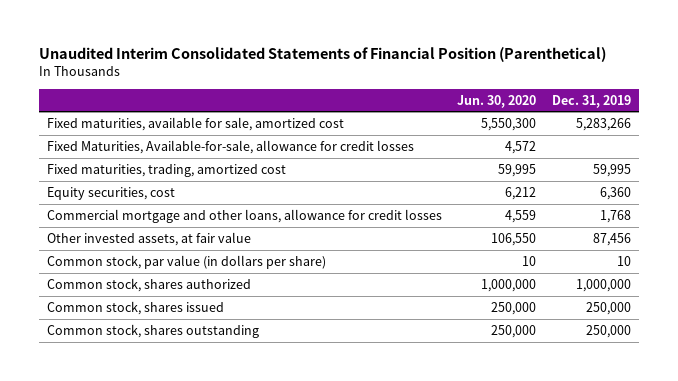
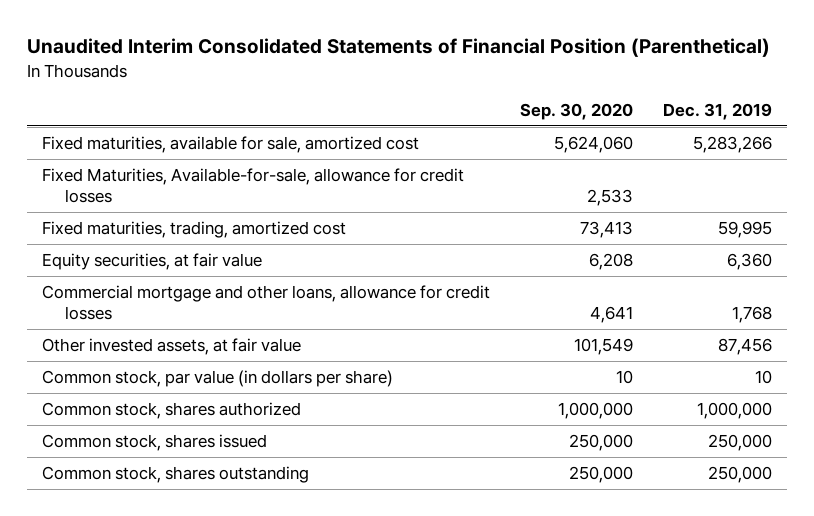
[457,94,537,108] Jun. 30, 2020 -> none
none -> [520,102,634,120] Sep. 30, 2020
[46,187,175,201] Equity securities, cost -> [41,253,262,271] Equity securities, at fair value

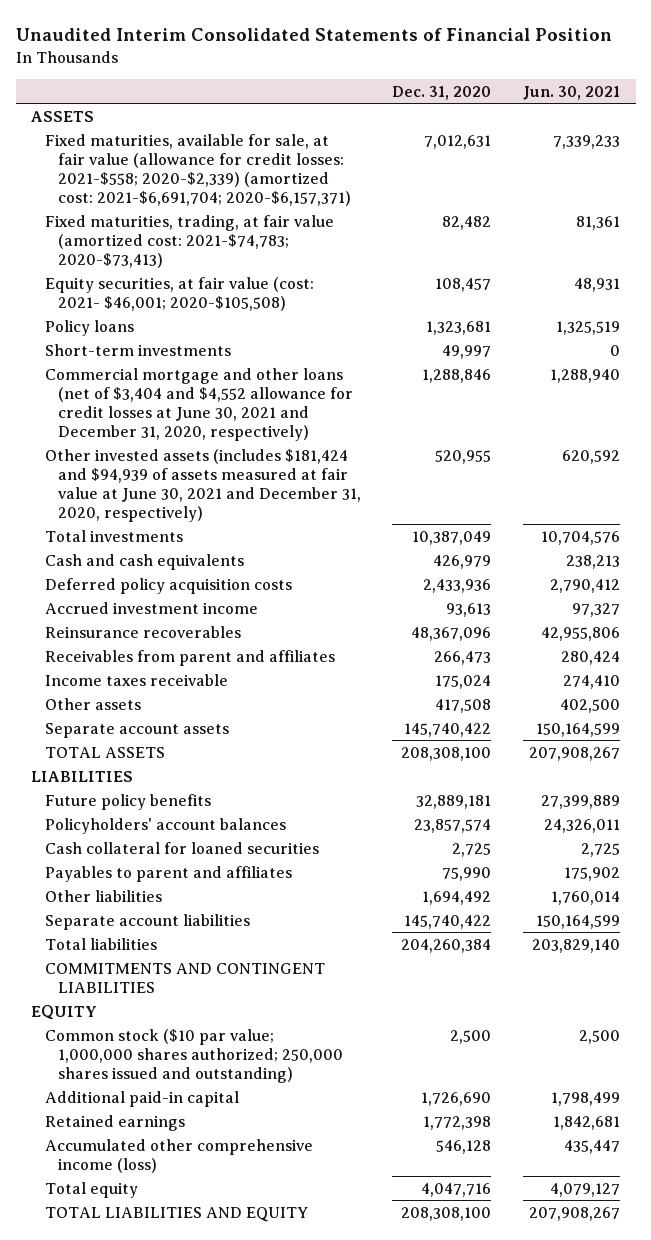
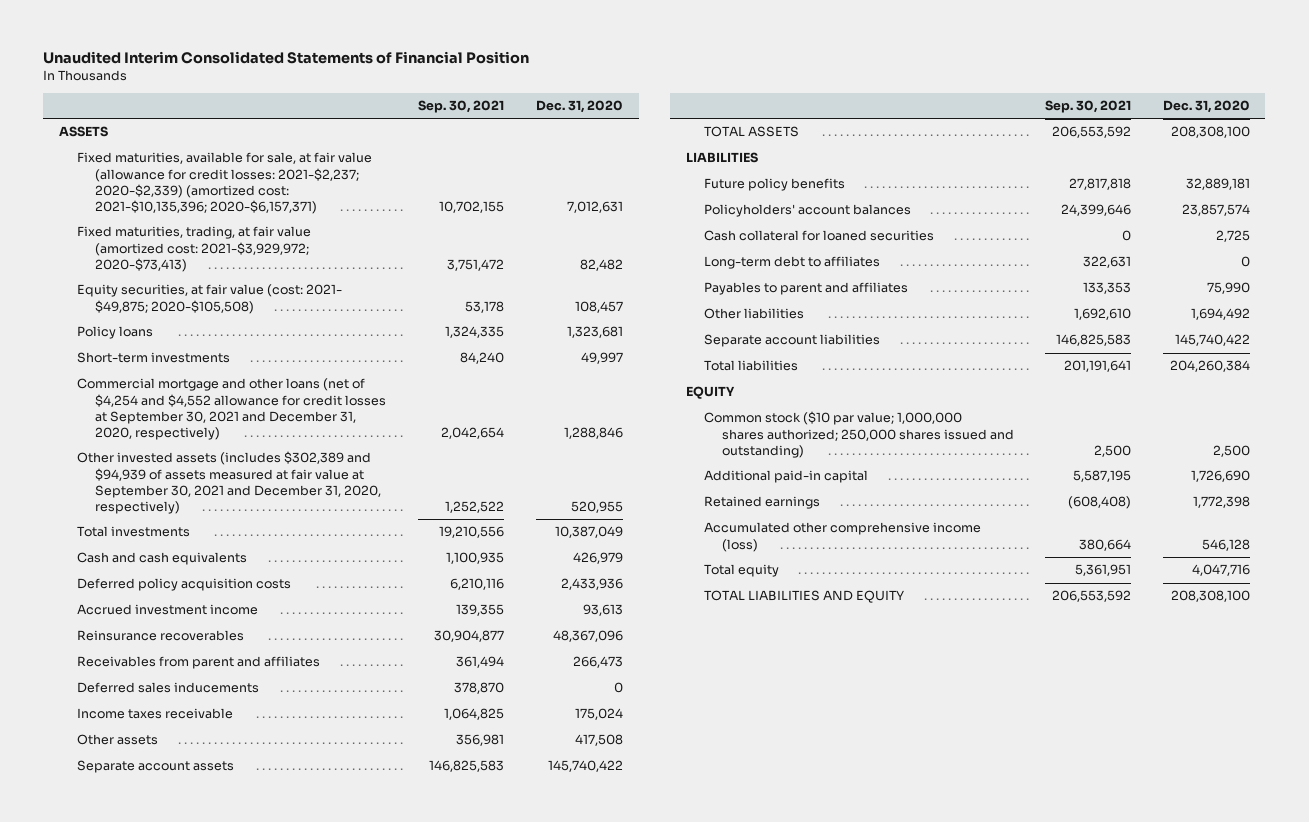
[522,85,620,100] Jun. 30, 2021 -> none
none -> [418,100,505,114] Sep. 30, 2021
[44,133,352,206] Fixed maturities, available for sale, at fair value (allowance for credit losses: 2021-$558; 2020-$2,339) (amortized cost: 2021-$6,691,704; 2020-$6,157,371) -> [77,152,373,215] Fixed maturities, available for sale, at fair value (allowance for credit losses: 2021-$2,237; 2020-$2,339) (amortized cost: 2021-$10,135,396; 2020-$6,157,371)
[44,214,334,268] Fixed maturities, trading, at fair value (amortized cost: 2021-$74,783; 2020-$73,413) -> [77,226,312,272] Fixed maturities, trading, at fair value (amortized cost: 2021-$3,929,972; 2020-$73,413)
[44,276,314,311] Equity securities, at fair value (cost: 2021- $46,001; 2020-$105,508) -> [77,284,343,314] Equity securities, at fair value (cost: 2021- $49,875; 2020-$105,508)
[44,367,354,441] Commercial mortgage and other loans (net of $3,404 and $4,552 allowance for credit losses at June 30, 2021 and December 31, 2020, respectively) -> [77,378,387,441] Commercial mortgage and other loans (net of $4,254 and $4,552 allowance for credit losses at September 30, 2021 and December 31, 2020, respectively)
[44,448,362,522] Other invested assets (includes $181,424 and $94,939 of assets measured at fair value at June 30, 2021 and December 31, 2020, respectively) -> [77,451,382,515] Other invested assets (includes $302,389 and $94,939 of assets measured at fair value at September 30, 2021 and December 31, 2020, respectively)
none -> [77,682,260,694] Deferred sales inducements
none -> [703,256,880,270] Long-term debt to affiliates
[44,962,325,993] COMMITMENTS AND CONTINGENT LIABILITIES -> none

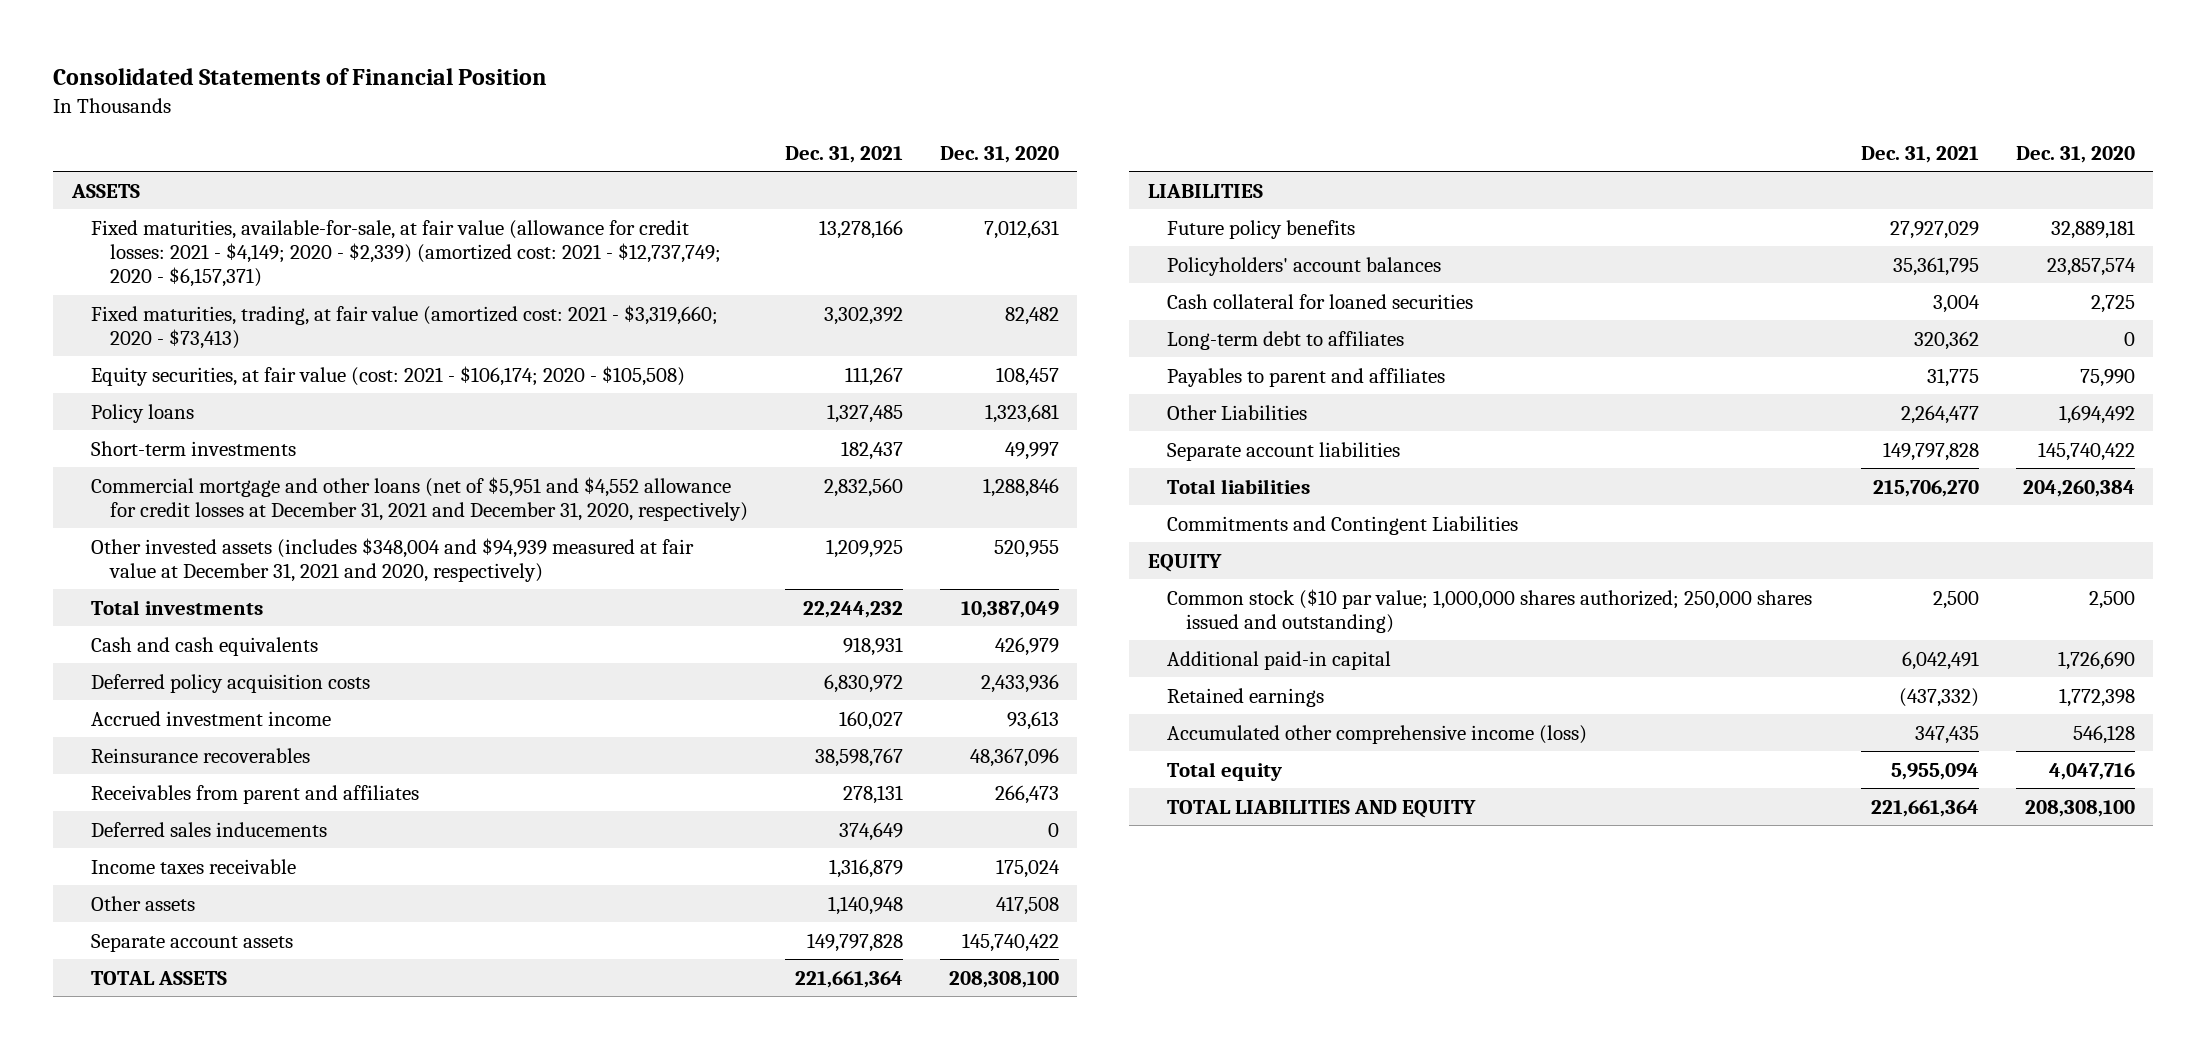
[43,51,530,65] Unaudited Interim Consolidated Statements of Financial Position -> [53,68,548,86] Consolidated Statements of Financial Position
[418,100,505,114] Sep. 30, 2021 -> none
none -> [784,145,903,163] Dec. 31, 2021
[77,152,373,215] Fixed maturities, available for sale, at fair value (allowance for credit losses: 2021-$2,237; 2020-$2,339) (amortized cost: 2021-$10,135,396; 2020-$6,157,371) -> [90,219,721,288] Fixed maturities, available-for-sale, at fair value (allowance for credit losses: 2021 - $4,149; 2020 - $2,339) (amortized cost: 2021 - $12,737,749; 2020 - $6,157,371)
[77,226,312,272] Fixed maturities, trading, at fair value (amortized cost: 2021-$3,929,972; 2020-$73,413) -> [90,304,718,349] Fixed maturities, trading, at fair value (amortized cost: 2021 - $3,319,660; 2020 - $73,413)
[77,284,343,314] Equity securities, at fair value (cost: 2021- $49,875; 2020-$105,508) -> [90,365,685,386] Equity securities, at fair value (cost: 2021 - $106,174; 2020 - $105,508)
[77,378,387,441] Commercial mortgage and other loans (net of $4,254 and $4,552 allowance for credit losses at September 30, 2021 and December 31, 2020, respectively) -> [90,476,748,521] Commercial mortgage and other loans (net of $5,951 and $4,552 allowance for credit losses at December 31, 2021 and December 31, 2020, respectively)
[77,451,382,515] Other invested assets (includes $302,389 and $94,939 of assets measured at fair value at September 30, 2021 and December 31, 2020, respectively) -> [90,537,694,582] Other invested assets (includes $348,004 and $94,939 measured at fair value at December 31, 2021 and 2020, respectively)
[703,308,804,320] Other liabilities -> [1166,404,1307,420] Other Liabilities
none -> [1166,515,1518,535] Commitments and Contingent Liabilities

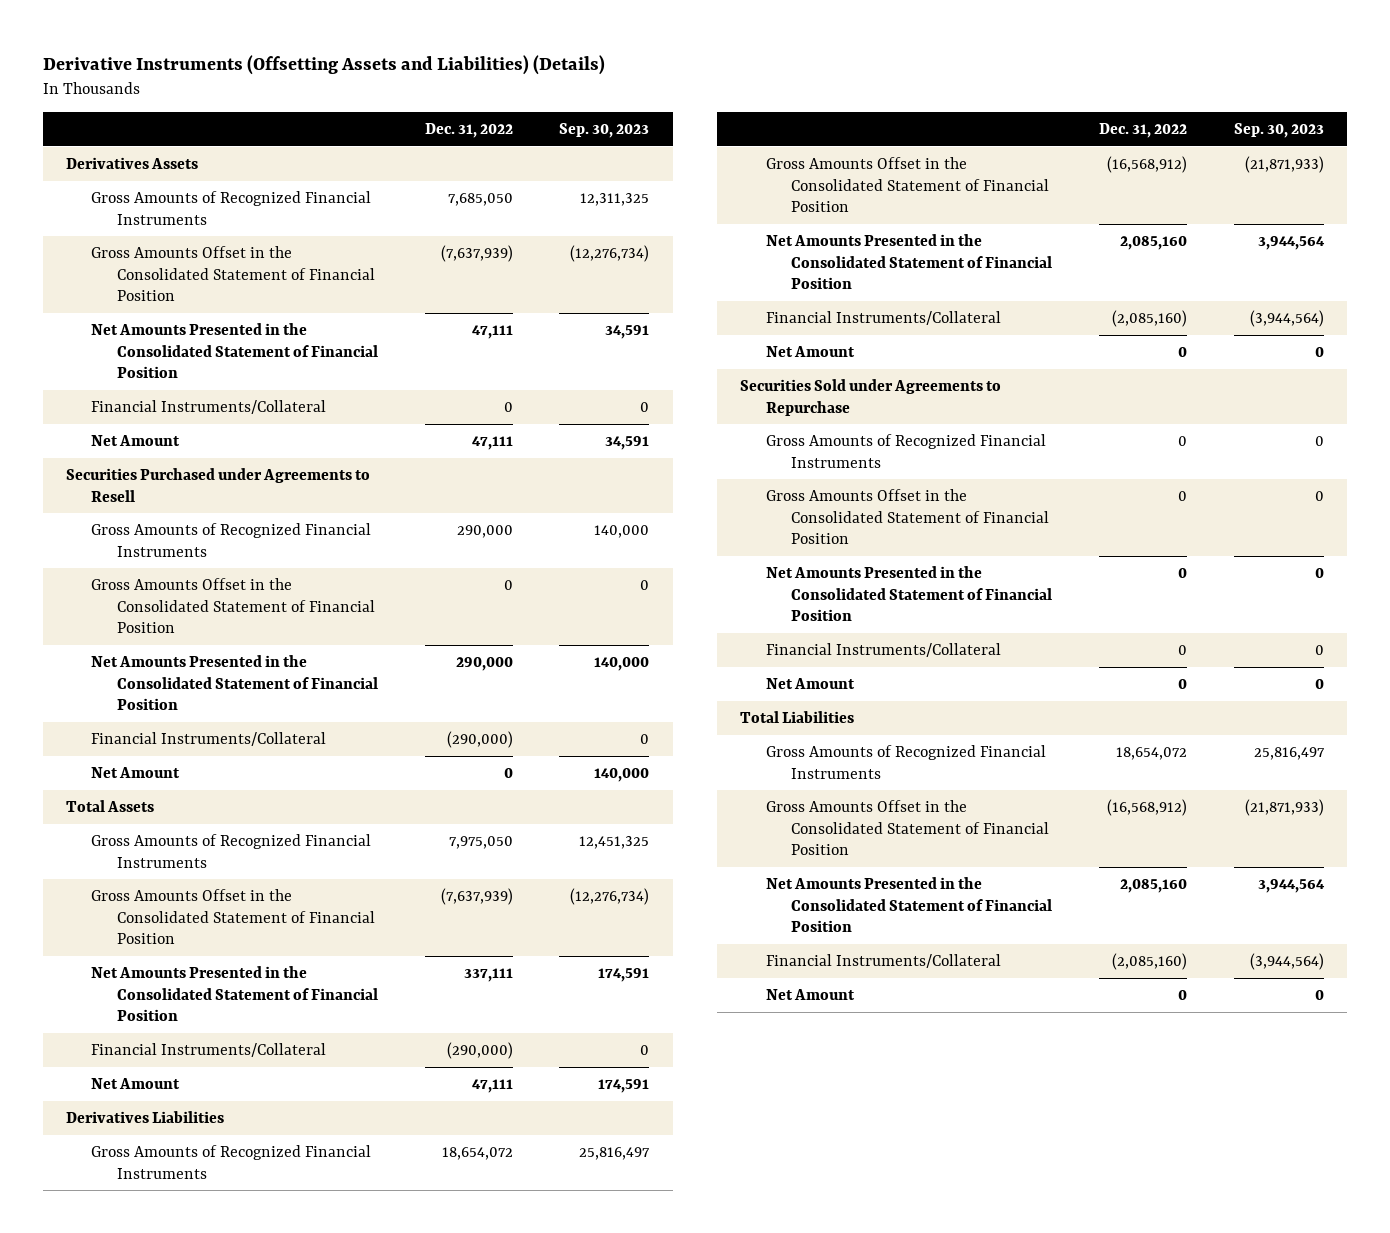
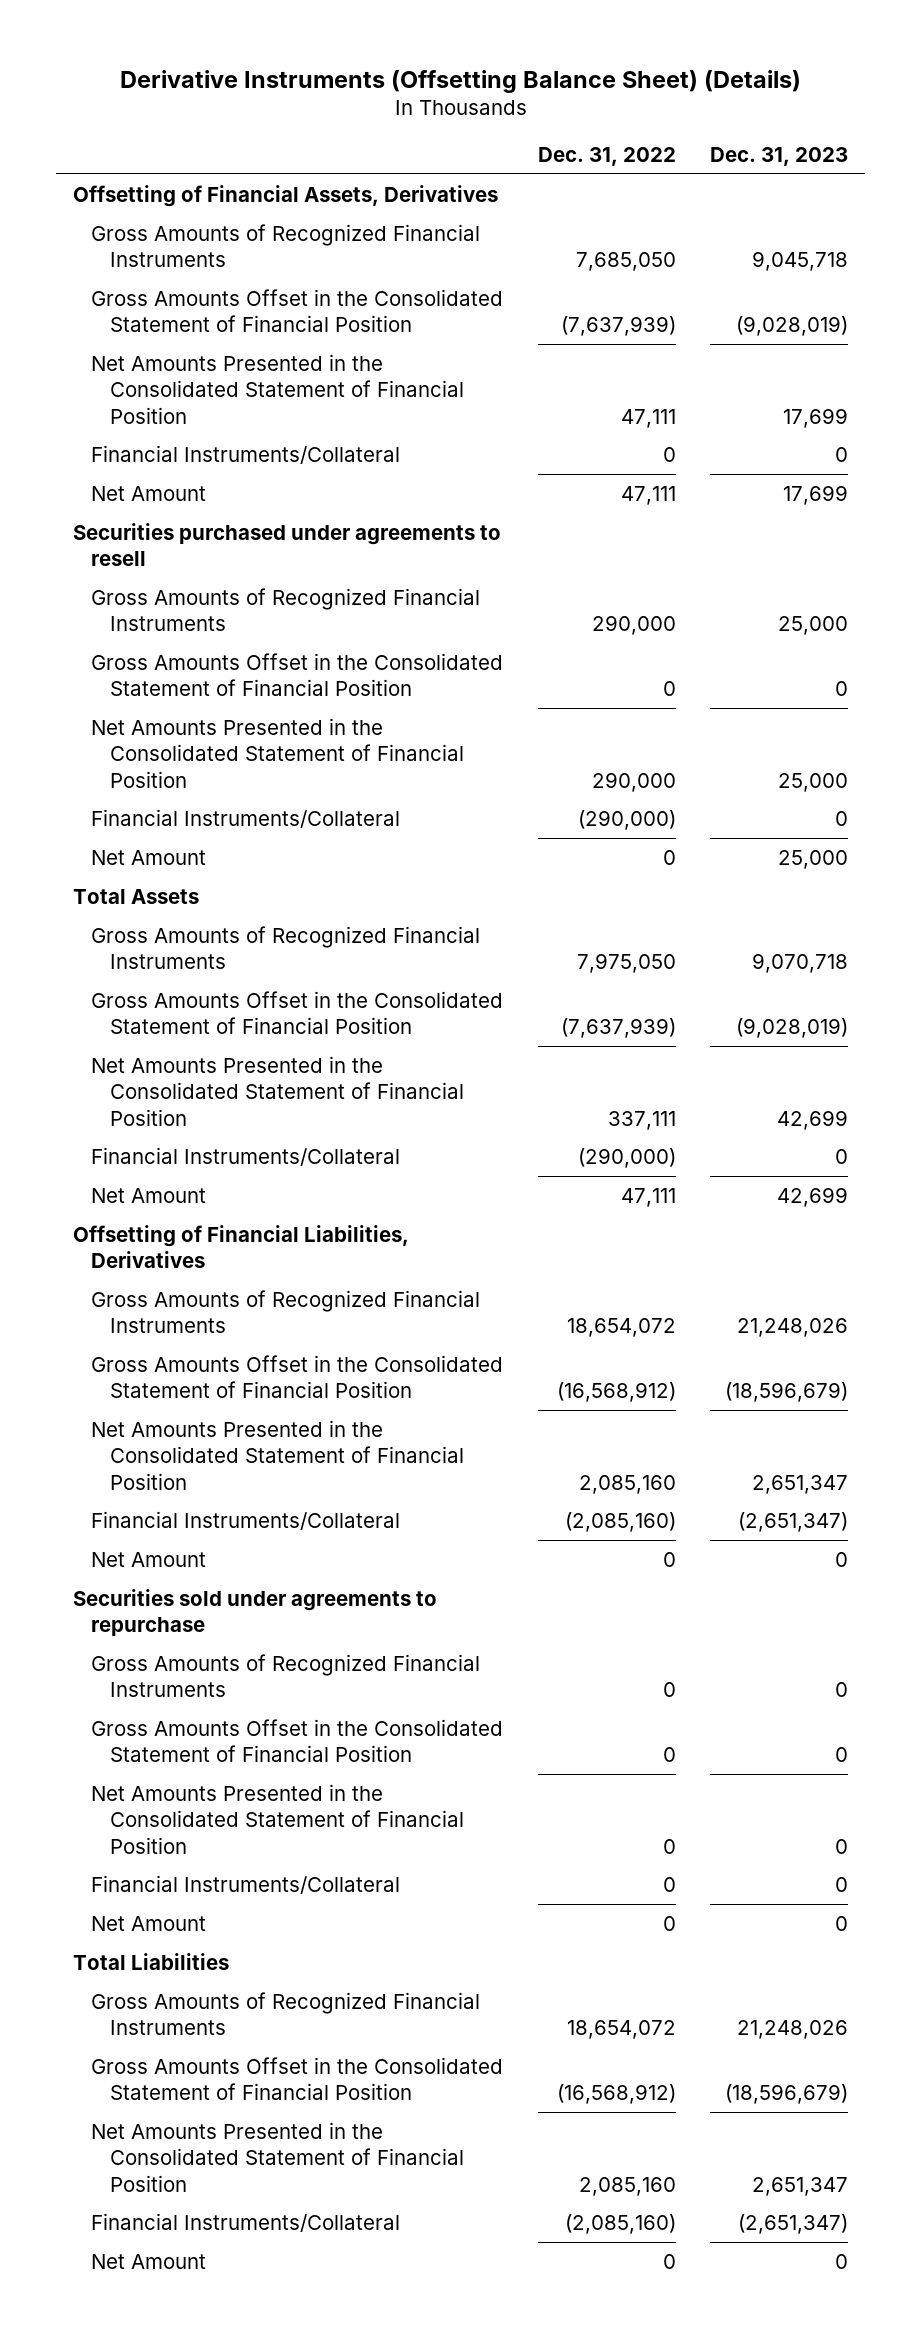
[42,55,605,76] Derivative Instruments (Offsetting Assets and Liabilities) (Details) -> [119,69,801,93] Derivative Instruments (Offsetting Balance Sheet) (Details)
[559,122,650,138] Sep. 30, 2023 -> none
none -> [710,147,849,167] Dec. 31, 2023
[65,156,198,169] Derivatives Assets -> [73,184,499,207] Offsetting of Financial Assets, Derivatives
[65,467,370,502] Securities Purchased under Agreements to Resell -> [73,522,502,567] Securities purchased under agreements to resell
[65,1110,224,1123] Derivatives Liabilities -> [73,1224,410,1269] Offsetting of Financial Liabilities, Derivatives
[740,378,1002,416] Securities Sold under Agreements to Repurchase -> [73,1588,438,1637] Securities sold under agreements to repurchase

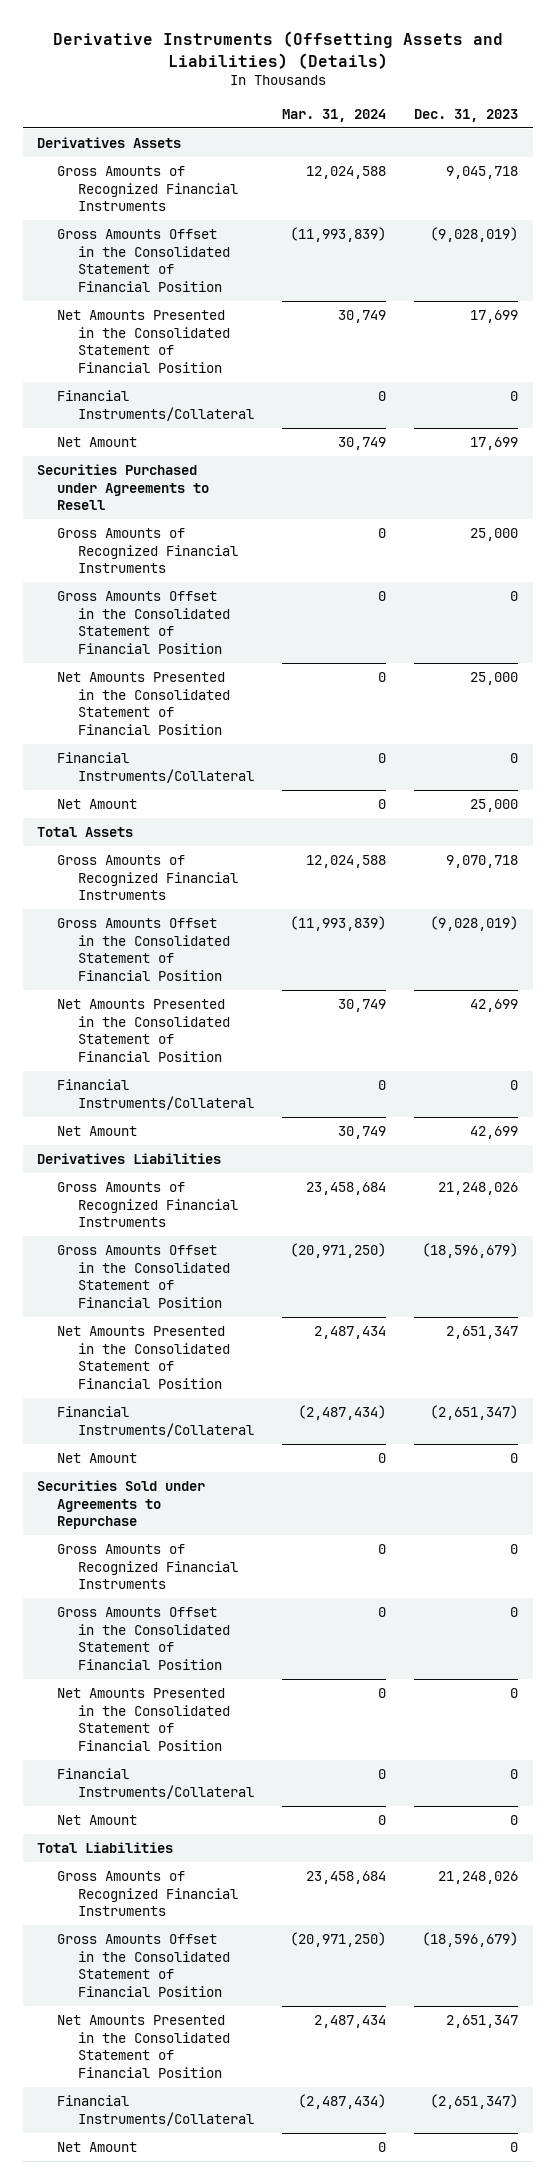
[119,69,801,93] Derivative Instruments (Offsetting Balance Sheet) (Details) -> [52,30,503,69] Derivative Instruments (Offsetting Assets and Liabilities) (Details)
[537,147,676,167] Dec. 31, 2022 -> none
none -> [282,108,387,122] Mar. 31, 2024
[73,184,499,207] Offsetting of Financial Assets, Derivatives -> [36,137,181,149] Derivatives Assets
[73,522,502,567] Securities purchased under agreements to resell -> [36,464,210,511] Securities Purchased under Agreements to Resell
[73,1224,410,1269] Offsetting of Financial Liabilities, Derivatives -> [36,1153,221,1165] Derivatives Liabilities
[73,1588,438,1637] Securities sold under agreements to repurchase -> [36,1480,205,1530] Securities Sold under Agreements to Repurchase

